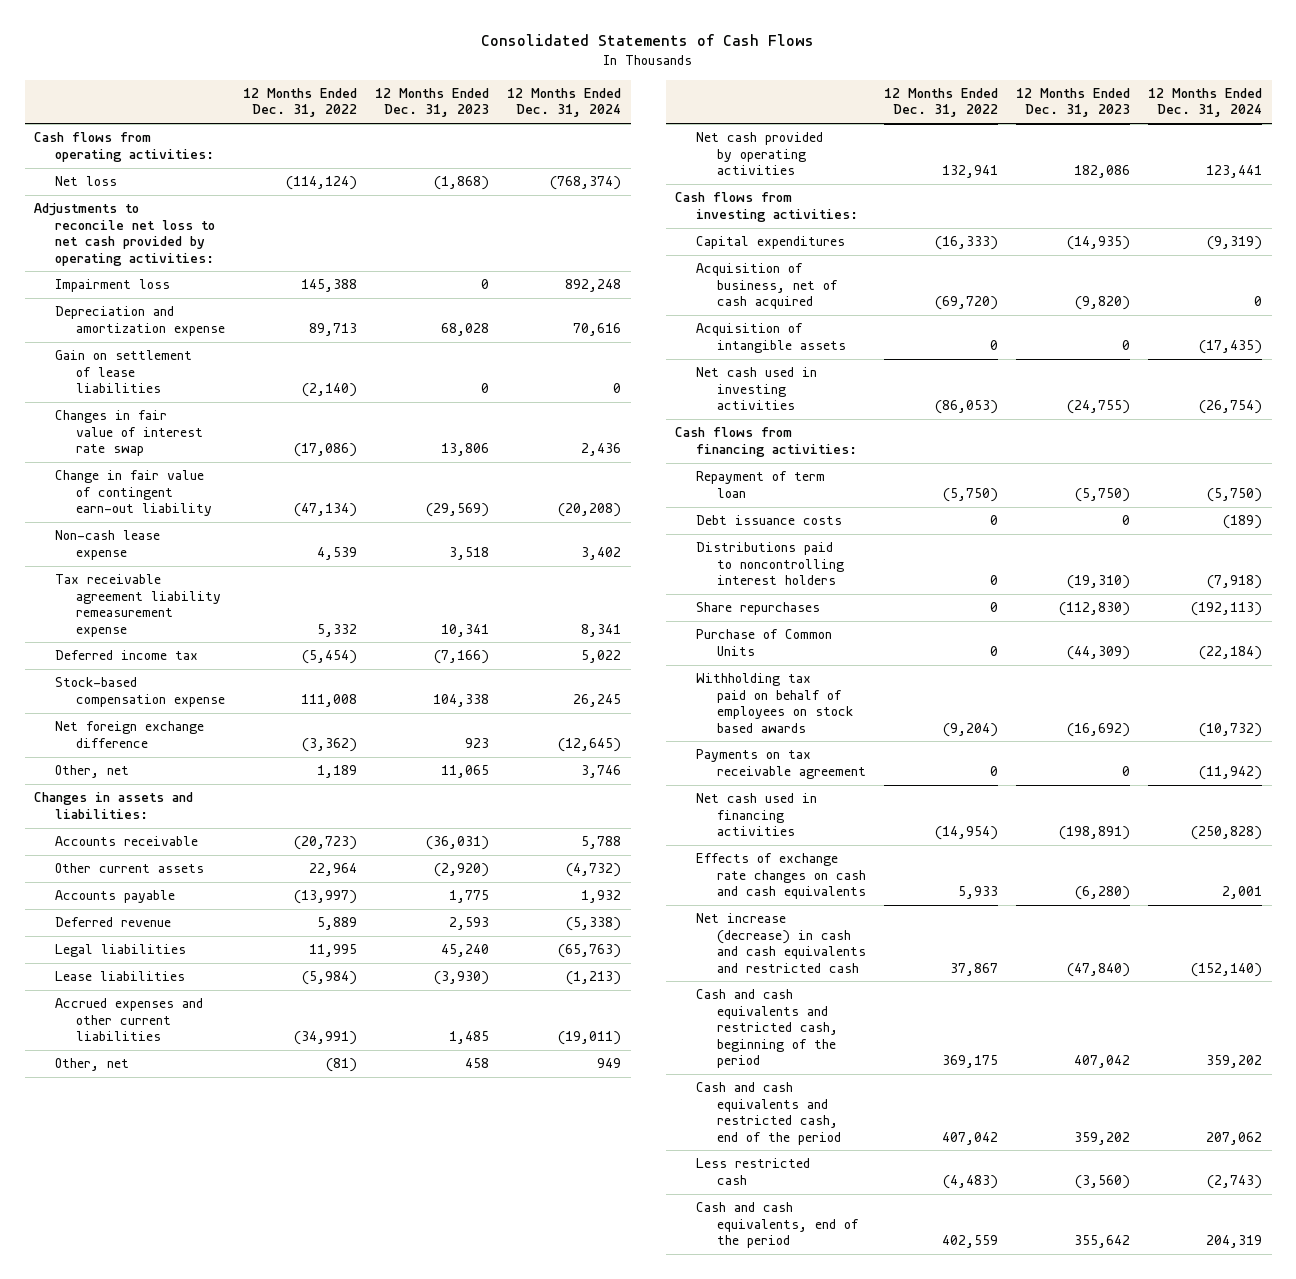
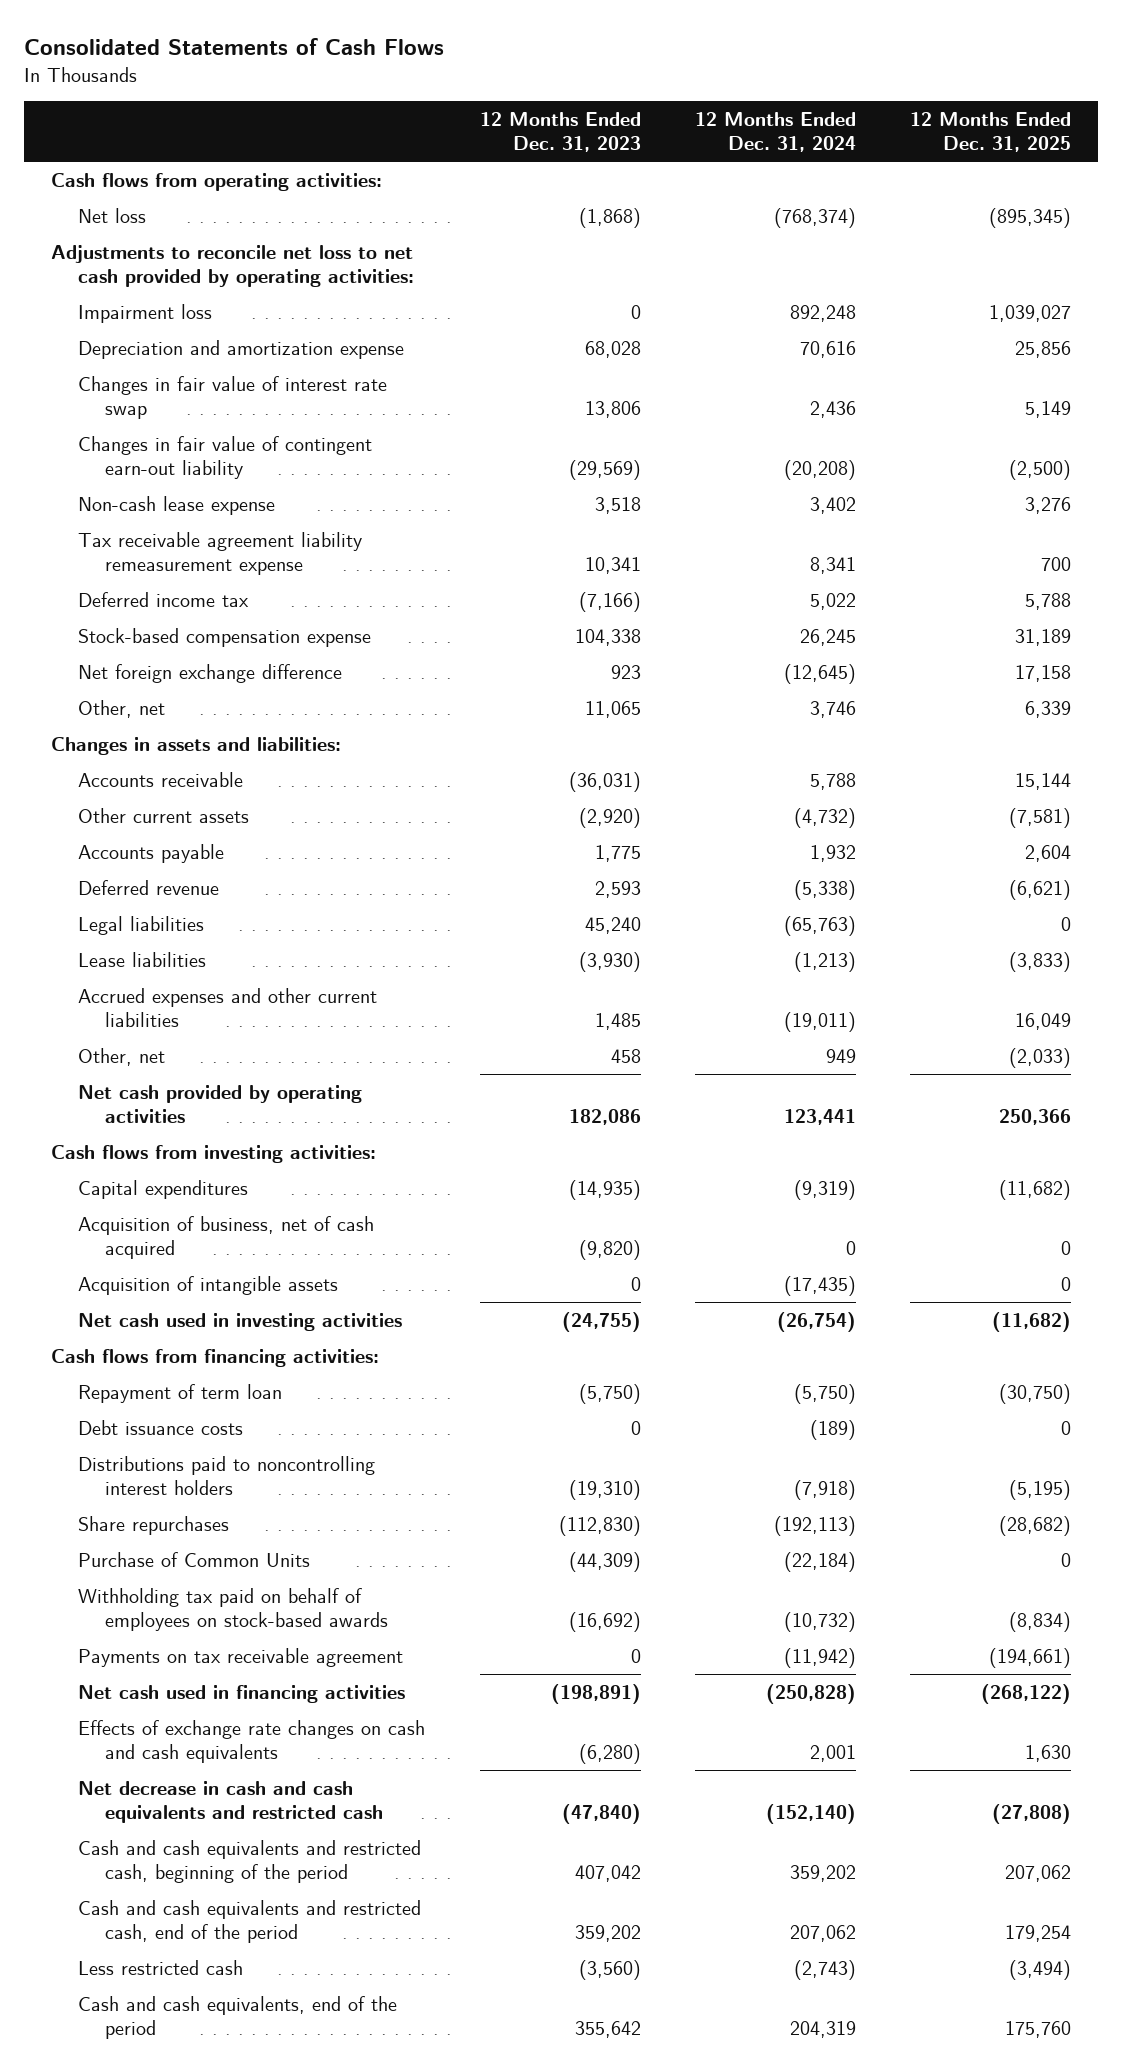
[242,87,357,118] 12 Months Ended Dec. 31, 2022 -> none
none -> [910,111,1072,153] 12 Months Ended Dec. 31, 2025
[54,350,192,394] Gain on settlement of lease liabilities -> none
[54,470,212,517] Change in fair value of contingent earn-out liability -> [78,435,373,480] Changes in fair value of contingent earn-out liability
[695,673,853,733] Withholding tax paid on behalf of employees on stock based awards -> [78,1587,389,1632] Withholding tax paid on behalf of employees on stock-based awards
[695,913,866,973] Net increase (decrease) in cash and cash equivalents and restricted cash -> [78,1780,384,1824] Net decrease in cash and cash equivalents and restricted cash

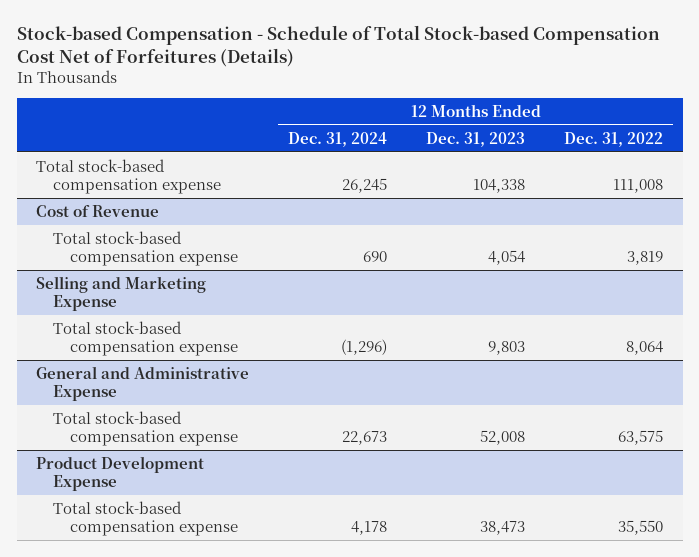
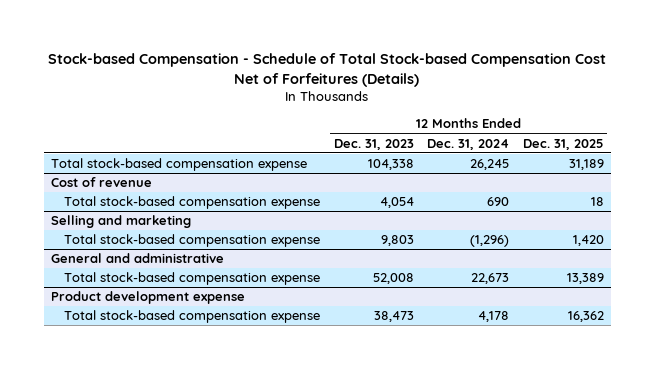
[564,131,664,147] Dec. 31, 2022 -> none
none -> [522,138,604,150] Dec. 31, 2025
[36,204,160,217] Cost of Revenue -> [50,177,152,188] Cost of revenue
[36,275,207,312] Selling and Marketing Expense -> [50,215,191,229] Selling and marketing
[36,365,250,402] General and Administrative Expense -> [50,253,224,264] General and administrative
[36,455,205,492] Product Development Expense -> [50,291,245,305] Product development expense

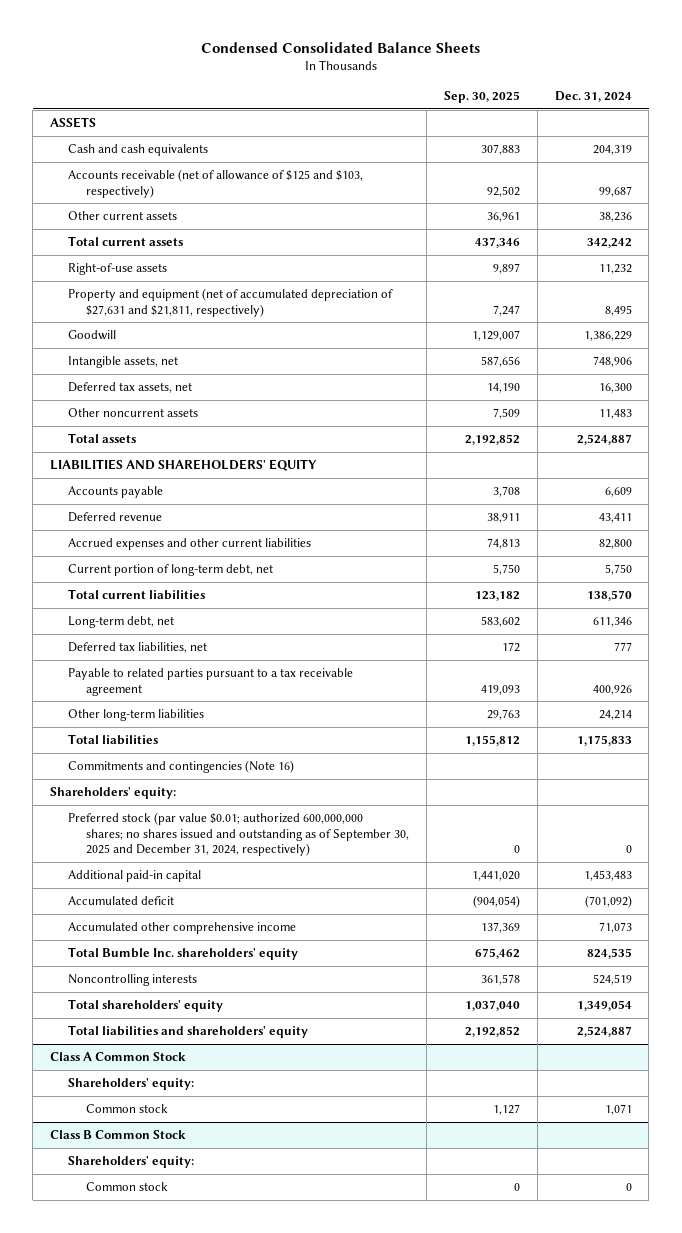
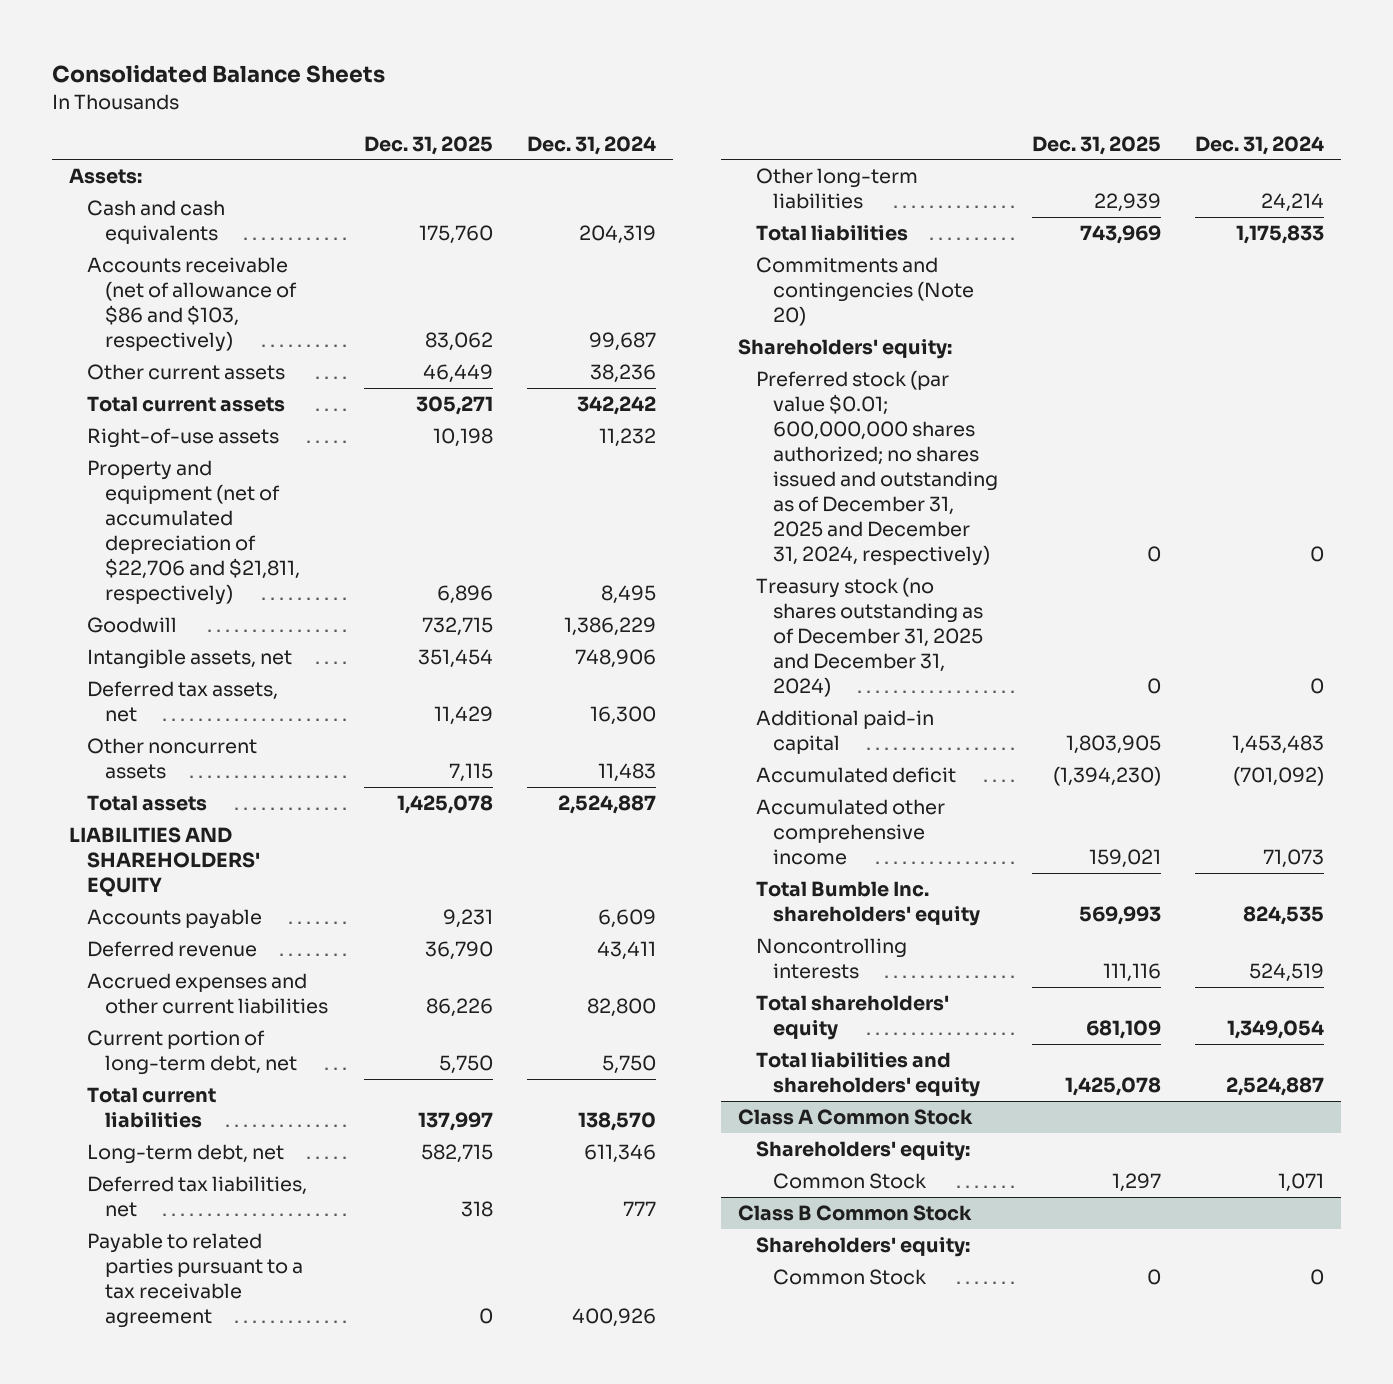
[200,41,480,53] Condensed Consolidated Balance Sheets -> [52,65,386,84] Consolidated Balance Sheets
[443,91,520,104] Sep. 30, 2025 -> none
none -> [363,135,493,155] Dec. 31, 2025
[50,117,97,129] ASSETS -> [69,167,143,184] Assets:
[68,169,364,198] Accounts receivable (net of allowance of $125 and $103, respectively) -> [87,256,298,352] Accounts receivable (net of allowance of $86 and $103, respectively)
[68,288,394,317] Property and equipment (net of accumulated depreciation of $27,631 and $21,811, respectively) -> [87,459,301,605] Property and equipment (net of accumulated depreciation of $22,706 and $21,811, respectively)
[68,760,295,774] Commitments and contingencies (Note 16) -> [755,256,975,326] Commitments and contingencies (Note 20)
[68,812,410,857] Preferred stock (par value $0.01; authorized 600,000,000 shares; no shares issued and outstanding as of September 30, 2025 and December 31, 2024, respectively) -> [755,369,999,566] Preferred stock (par value $0.01; 600,000,000 shares authorized; no shares issued and outstanding as of December 31, 2025 and December 31, 2024, respectively)
none -> [755,576,984,697] Treasury stock (no shares outstanding as of December 31, 2025 and December 31, 2024)
[86,1104,169,1114] Common stock -> [773,1172,928,1189] Common Stock
[86,1182,169,1192] Common stock -> [773,1268,928,1285] Common Stock

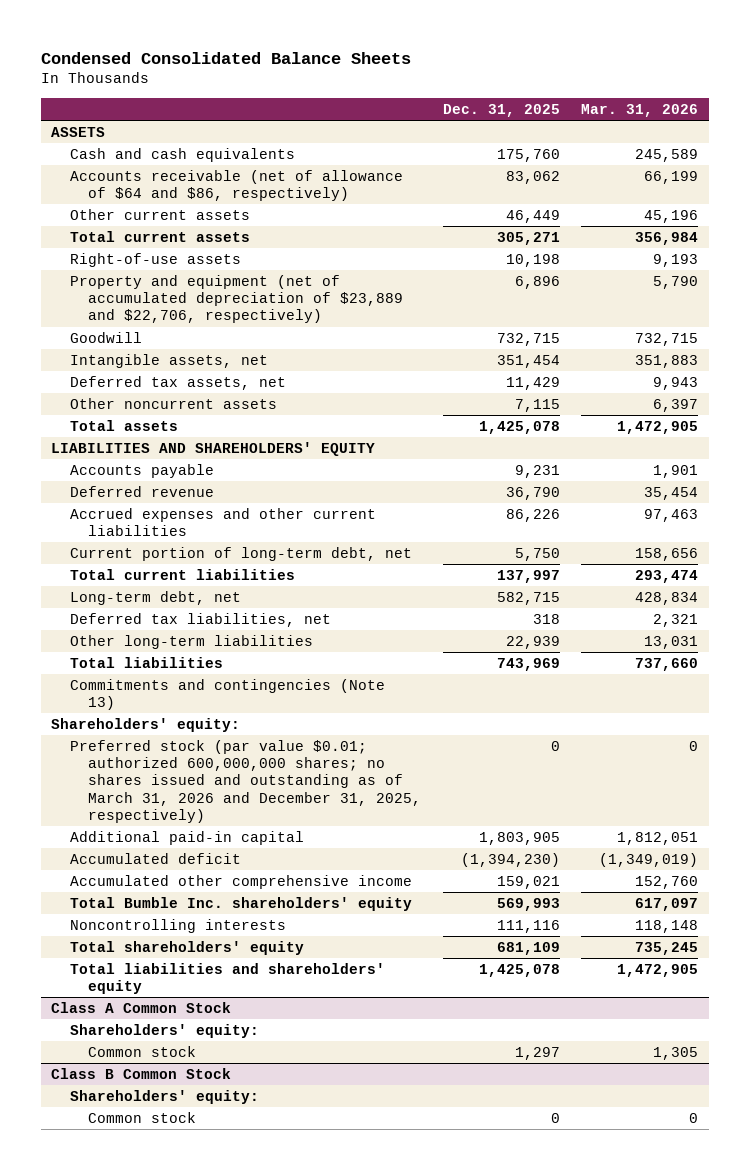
[52,65,386,84] Consolidated Balance Sheets -> [40,51,411,64] Condensed Consolidated Balance Sheets
[526,135,656,155] Dec. 31, 2024 -> none
none -> [581,104,699,118] Mar. 31, 2026
[69,167,143,184] Assets: -> [51,126,106,137] ASSETS
[87,256,298,352] Accounts receivable (net of allowance of $86 and $103, respectively) -> [69,169,403,202] Accounts receivable (net of allowance of $64 and $86, respectively)
[87,459,301,605] Property and equipment (net of accumulated depreciation of $22,706 and $21,811, respectively) -> [69,274,404,324] Property and equipment (net of accumulated depreciation of $23,889 and $22,706, respectively)
[87,1232,304,1328] Payable to related parties pursuant to a tax receivable agreement -> none
[755,256,975,326] Commitments and contingencies (Note 20) -> [69,678,385,711] Commitments and contingencies (Note 13)
[755,576,984,697] Treasury stock (no shares outstanding as of December 31, 2025 and December 31, 2024) -> none
[755,369,999,566] Preferred stock (par value $0.01; 600,000,000 shares authorized; no shares issued and outstanding as of December 31, 2025 and December 31, 2024, respectively) -> [69,739,422,823] Preferred stock (par value $0.01; authorized 600,000,000 shares; no shares issued and outstanding as of March 31, 2026 and December 31, 2025, respectively)
[773,1172,928,1189] Common Stock -> [88,1045,197,1057] Common stock
[773,1268,928,1285] Common Stock -> [88,1111,197,1123] Common stock

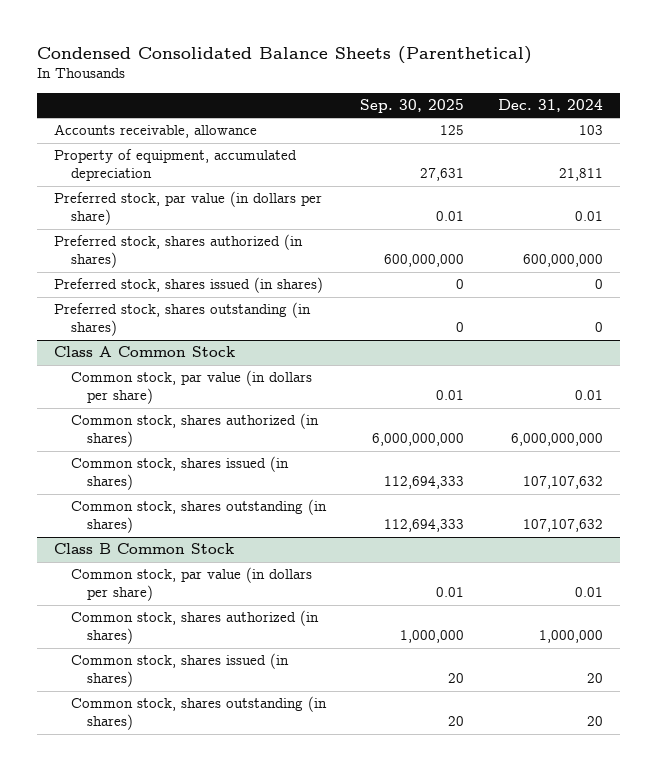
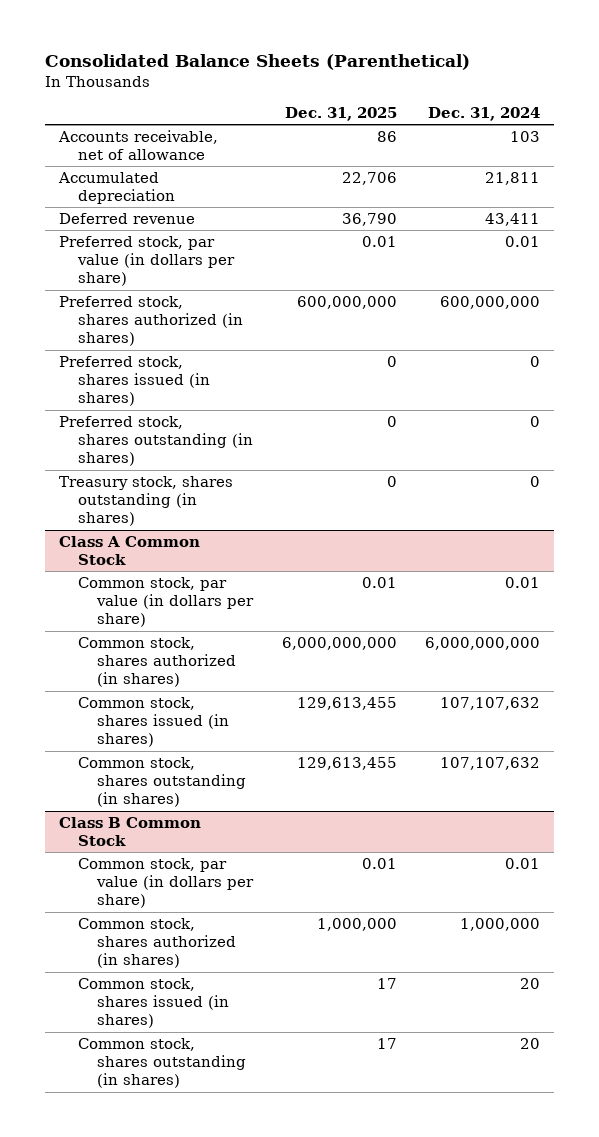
[36,46,532,65] Condensed Consolidated Balance Sheets (Parenthetical) -> [45,54,471,71] Consolidated Balance Sheets (Parenthetical)
[359,98,464,113] Sep. 30, 2025 -> none
none -> [284,106,397,121] Dec. 31, 2025
[53,124,257,139] Accounts receivable, allowance -> [58,129,219,160] Accounts receivable, net of allowance
[53,149,297,182] Property of equipment, accumulated depreciation -> [58,171,176,204] Accumulated depreciation
none -> [59,212,196,224] Deferred revenue
none -> [59,475,234,527] Treasury stock, shares outstanding (in shares)

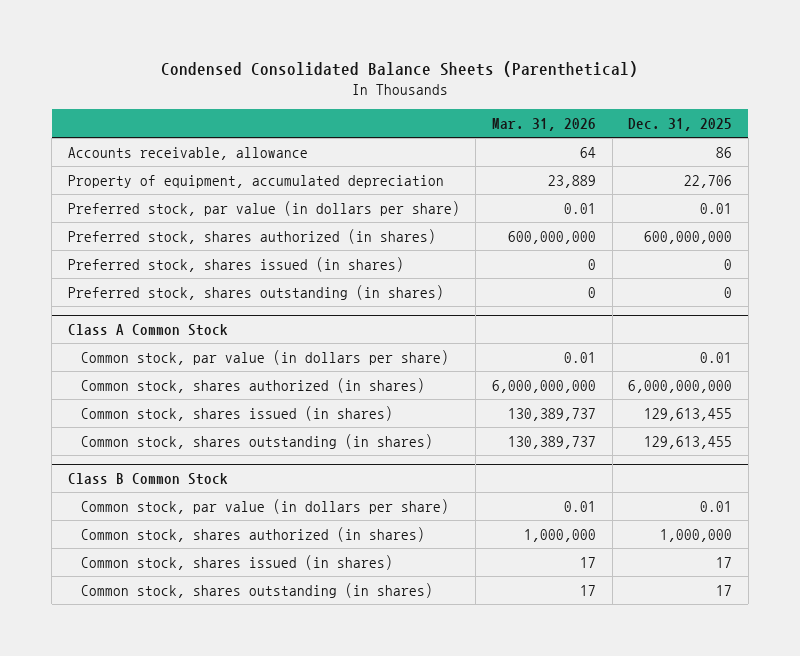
[45,54,471,71] Consolidated Balance Sheets (Parenthetical) -> [160,61,638,78] Condensed Consolidated Balance Sheets (Parenthetical)
[428,106,541,121] Dec. 31, 2024 -> none
none -> [491,117,596,131] Mar. 31, 2026
[59,212,196,224] Deferred revenue -> none
[58,129,219,160] Accounts receivable, net of allowance -> [67,146,308,160] Accounts receivable, allowance
[58,171,176,204] Accumulated depreciation -> [67,174,444,188] Property of equipment, accumulated depreciation
[59,475,234,527] Treasury stock, shares outstanding (in shares) -> none

